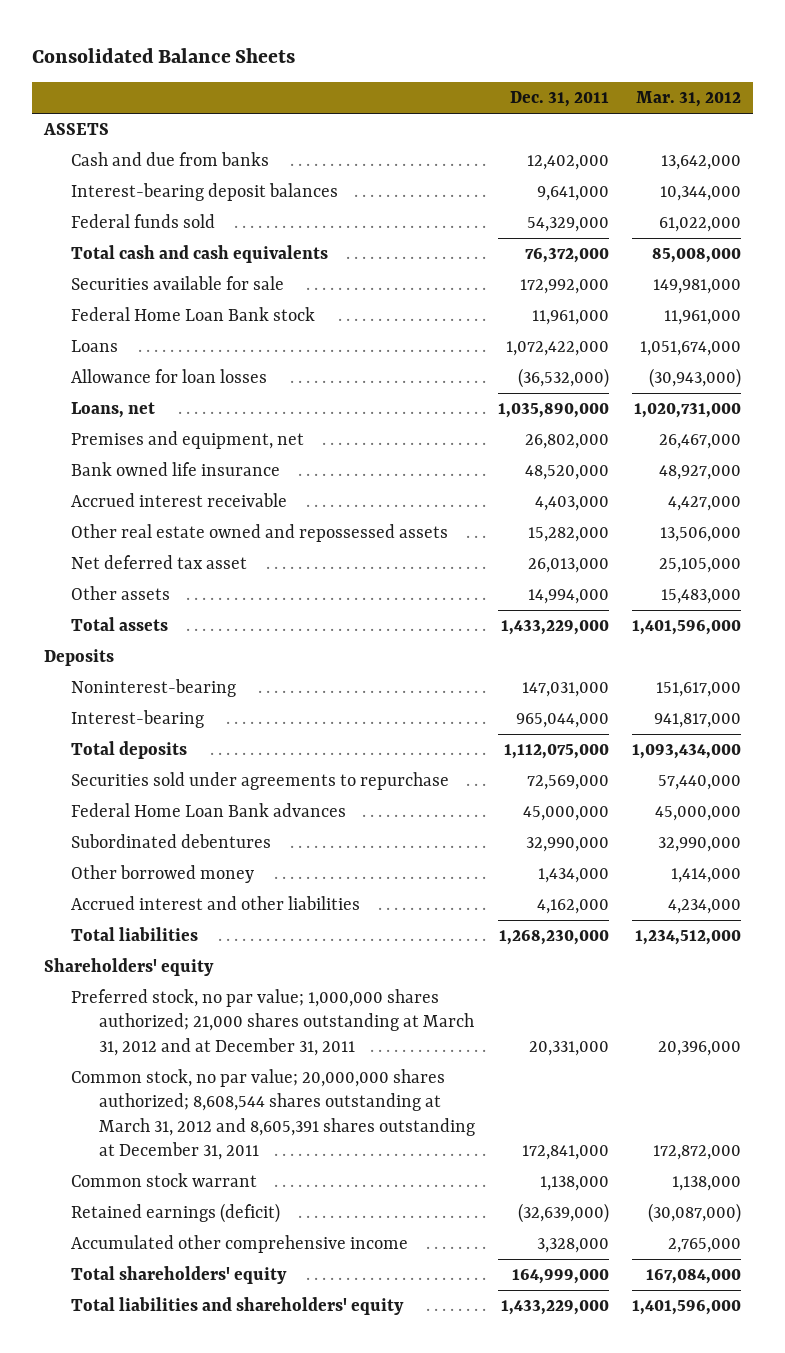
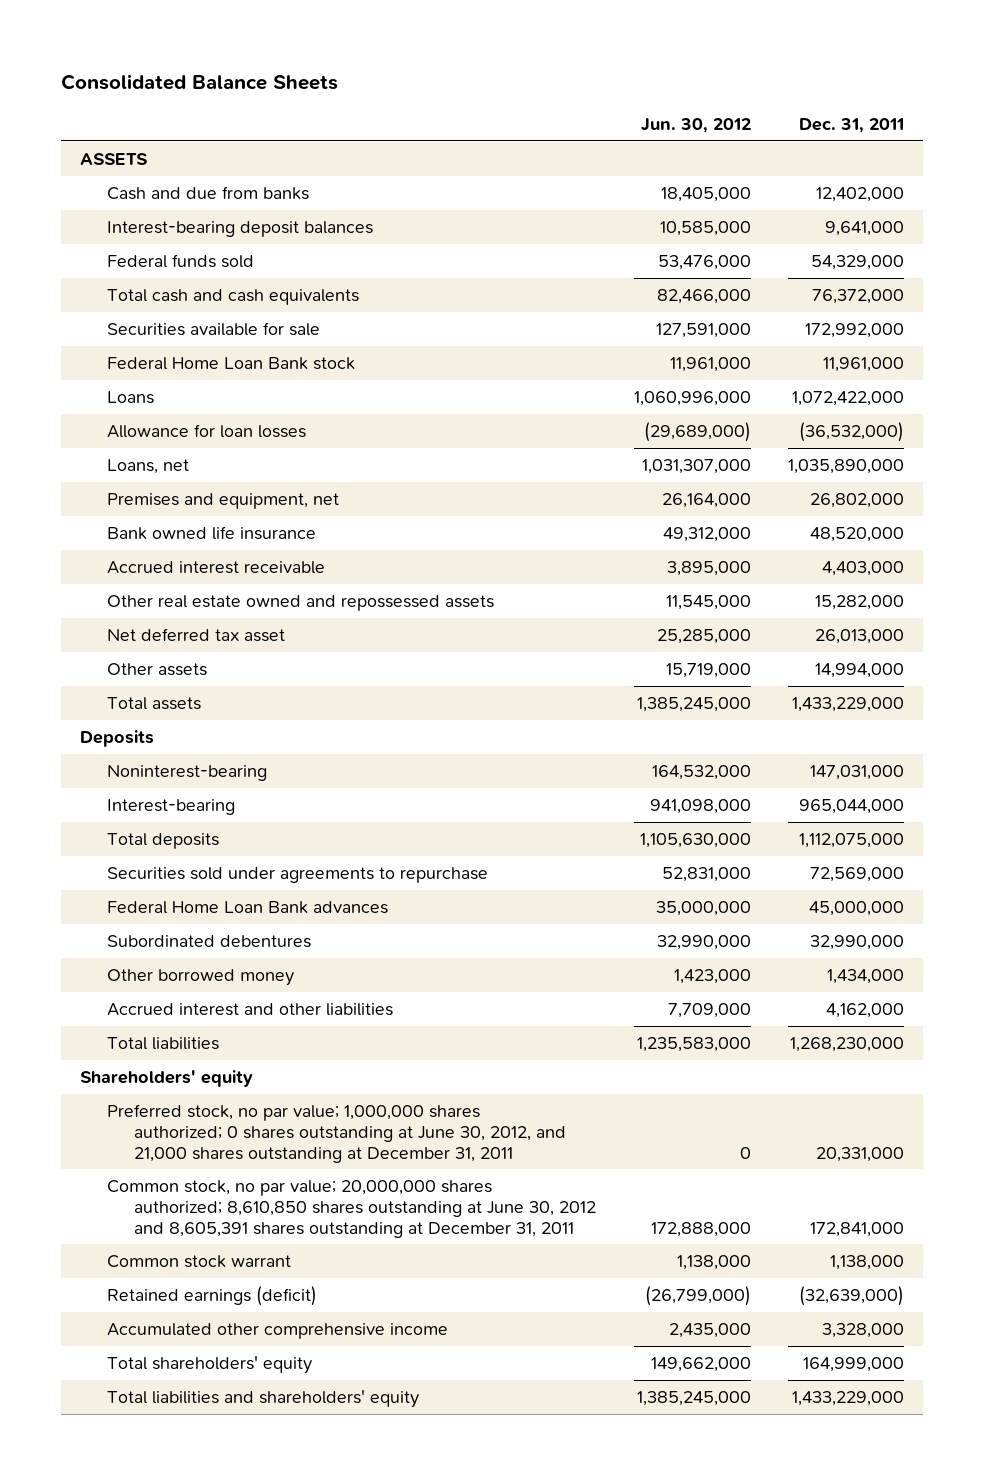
[635,91,741,108] Mar. 31, 2012 -> none
none -> [640,118,751,134] Jun. 30, 2012
[71,989,474,1056] Preferred stock, no par value; 1,000,000 shares authorized; 21,000 shares outstanding at March 31, 2012 and at December 31, 2011 -> [107,1104,567,1163] Preferred stock, no par value; 1,000,000 shares authorized; 0 shares outstanding at June 30, 2012, and 21,000 shares outstanding at December 31, 2011
[71,1069,475,1160] Common stock, no par value; 20,000,000 shares authorized; 8,608,544 shares outstanding at March 31, 2012 and 8,605,391 shares outstanding at December 31, 2011 -> [107,1180,597,1238] Common stock, no par value; 20,000,000 shares authorized; 8,610,850 shares outstanding at June 30, 2012 and 8,605,391 shares outstanding at December 31, 2011

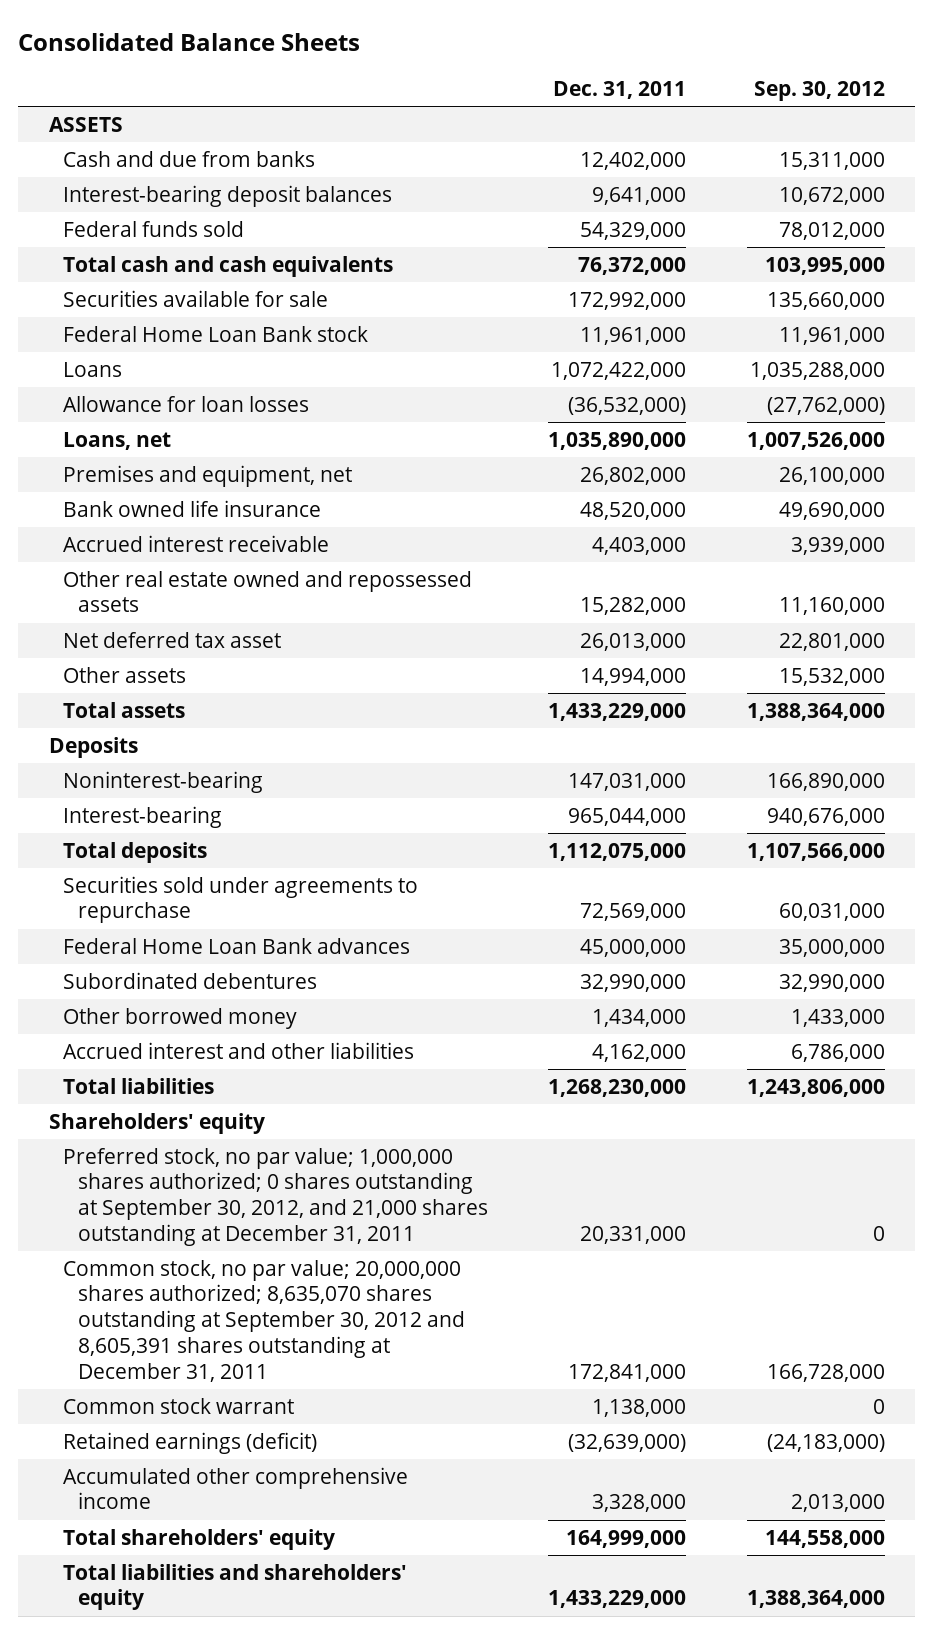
[640,118,751,134] Jun. 30, 2012 -> none
none -> [753,80,885,101] Sep. 30, 2012
[107,1104,567,1163] Preferred stock, no par value; 1,000,000 shares authorized; 0 shares outstanding at June 30, 2012, and 21,000 shares outstanding at December 31, 2011 -> [63,1147,489,1246] Preferred stock, no par value; 1,000,000 shares authorized; 0 shares outstanding at September 30, 2012, and 21,000 shares outstanding at December 31, 2011
[107,1180,597,1238] Common stock, no par value; 20,000,000 shares authorized; 8,610,850 shares outstanding at June 30, 2012 and 8,605,391 shares outstanding at December 31, 2011 -> [63,1259,466,1382] Common stock, no par value; 20,000,000 shares authorized; 8,635,070 shares outstanding at September 30, 2012 and 8,605,391 shares outstanding at December 31, 2011

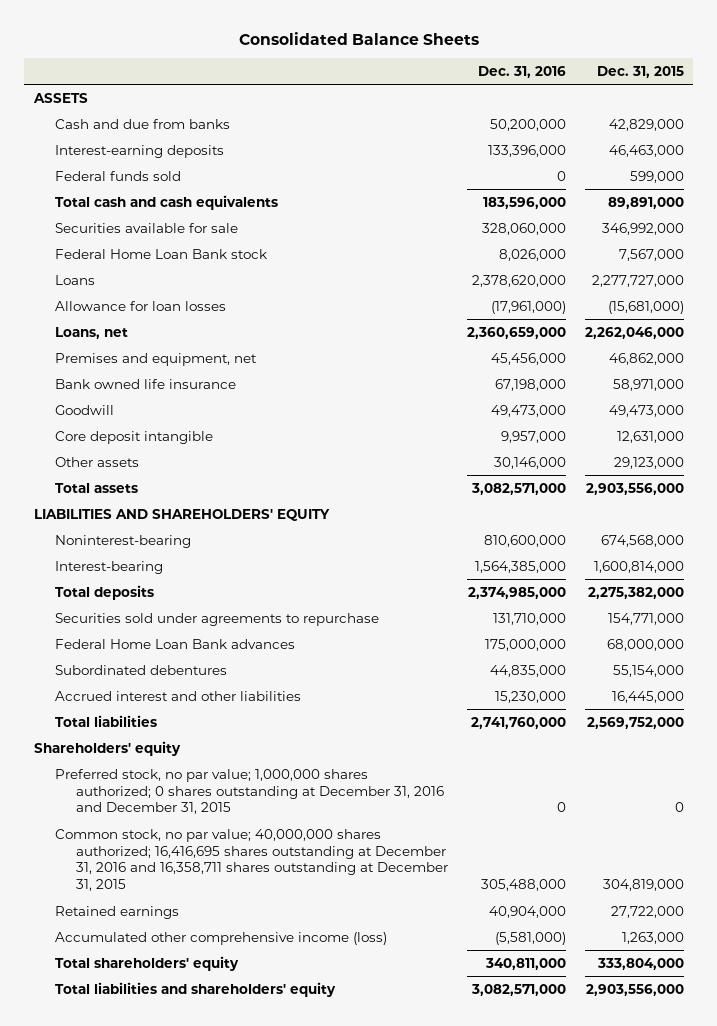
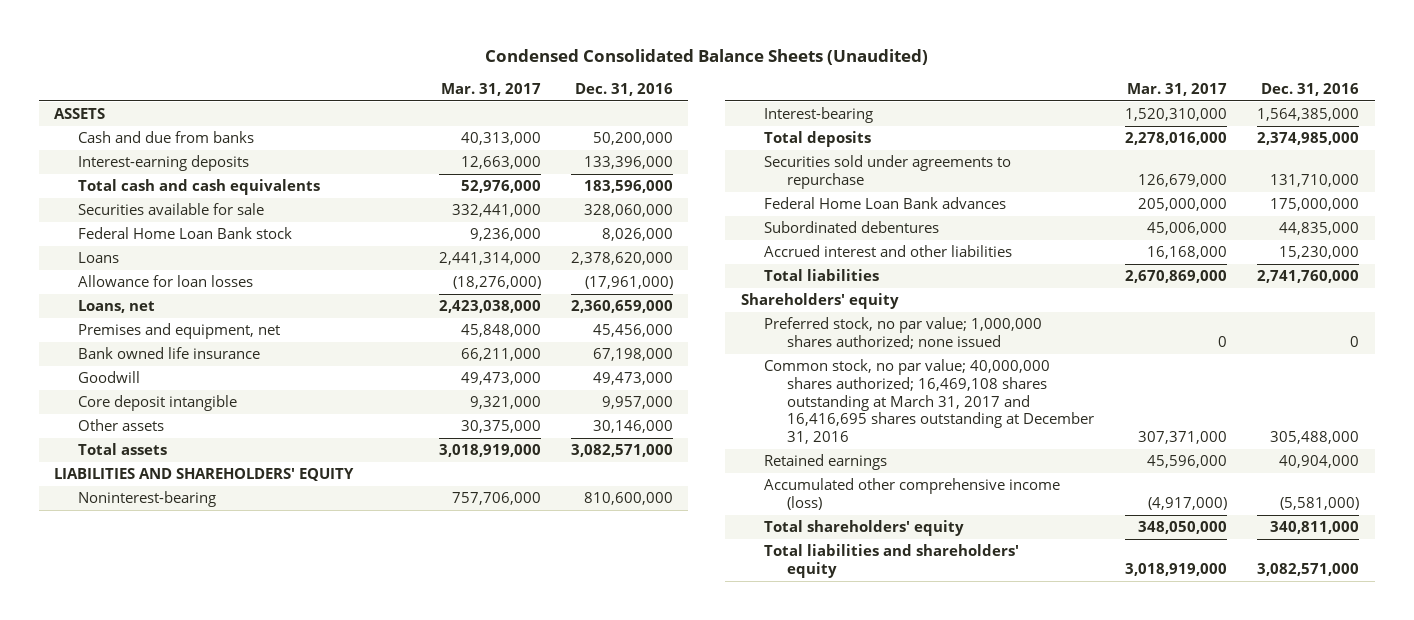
[238,31,479,45] Consolidated Balance Sheets -> [484,49,928,66] Condensed Consolidated Balance Sheets (Unaudited)
[596,66,684,79] Dec. 31, 2015 -> none
none -> [440,83,541,97] Mar. 31, 2017
[54,170,181,181] Federal funds sold -> none
[54,768,445,815] Preferred stock, no par value; 1,000,000 shares authorized; 0 shares outstanding at December 31, 2016 and December 31, 2015 -> [764,317,1043,349] Preferred stock, no par value; 1,000,000 shares authorized; none issued
[54,828,449,892] Common stock, no par value; 40,000,000 shares authorized; 16,416,695 shares outstanding at December 31, 2016 and 16,358,711 shares outstanding at December 31, 2015 -> [764,359,1095,445] Common stock, no par value; 40,000,000 shares authorized; 16,469,108 shares outstanding at March 31, 2017 and 16,416,695 shares outstanding at December 31, 2016

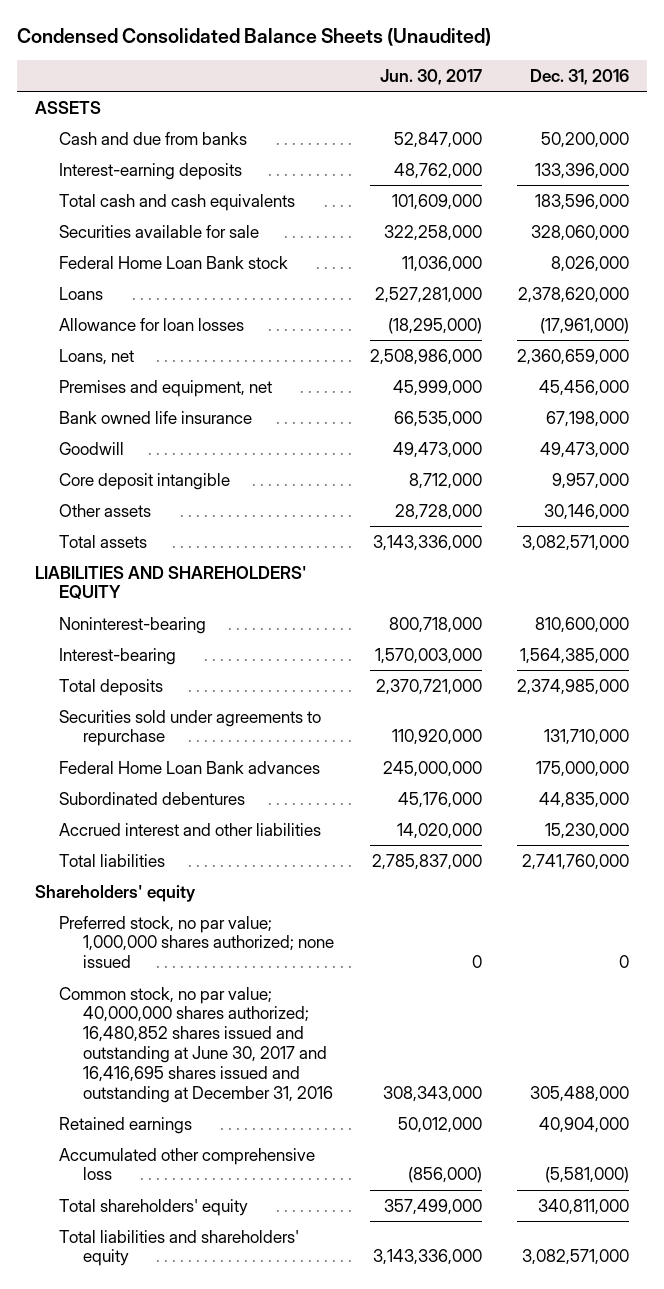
[440,83,541,97] Mar. 31, 2017 -> none
none -> [379,69,482,86] Jun. 30, 2017
[764,359,1095,445] Common stock, no par value; 40,000,000 shares authorized; 16,469,108 shares outstanding at March 31, 2017 and 16,416,695 shares outstanding at December 31, 2016 -> [58,986,334,1104] Common stock, no par value; 40,000,000 shares authorized; 16,480,852 shares issued and outstanding at June 30, 2017 and 16,416,695 shares issued and outstanding at December 31, 2016
[764,478,1061,510] Accumulated other comprehensive income (loss) -> [58,1147,315,1181] Accumulated other comprehensive loss

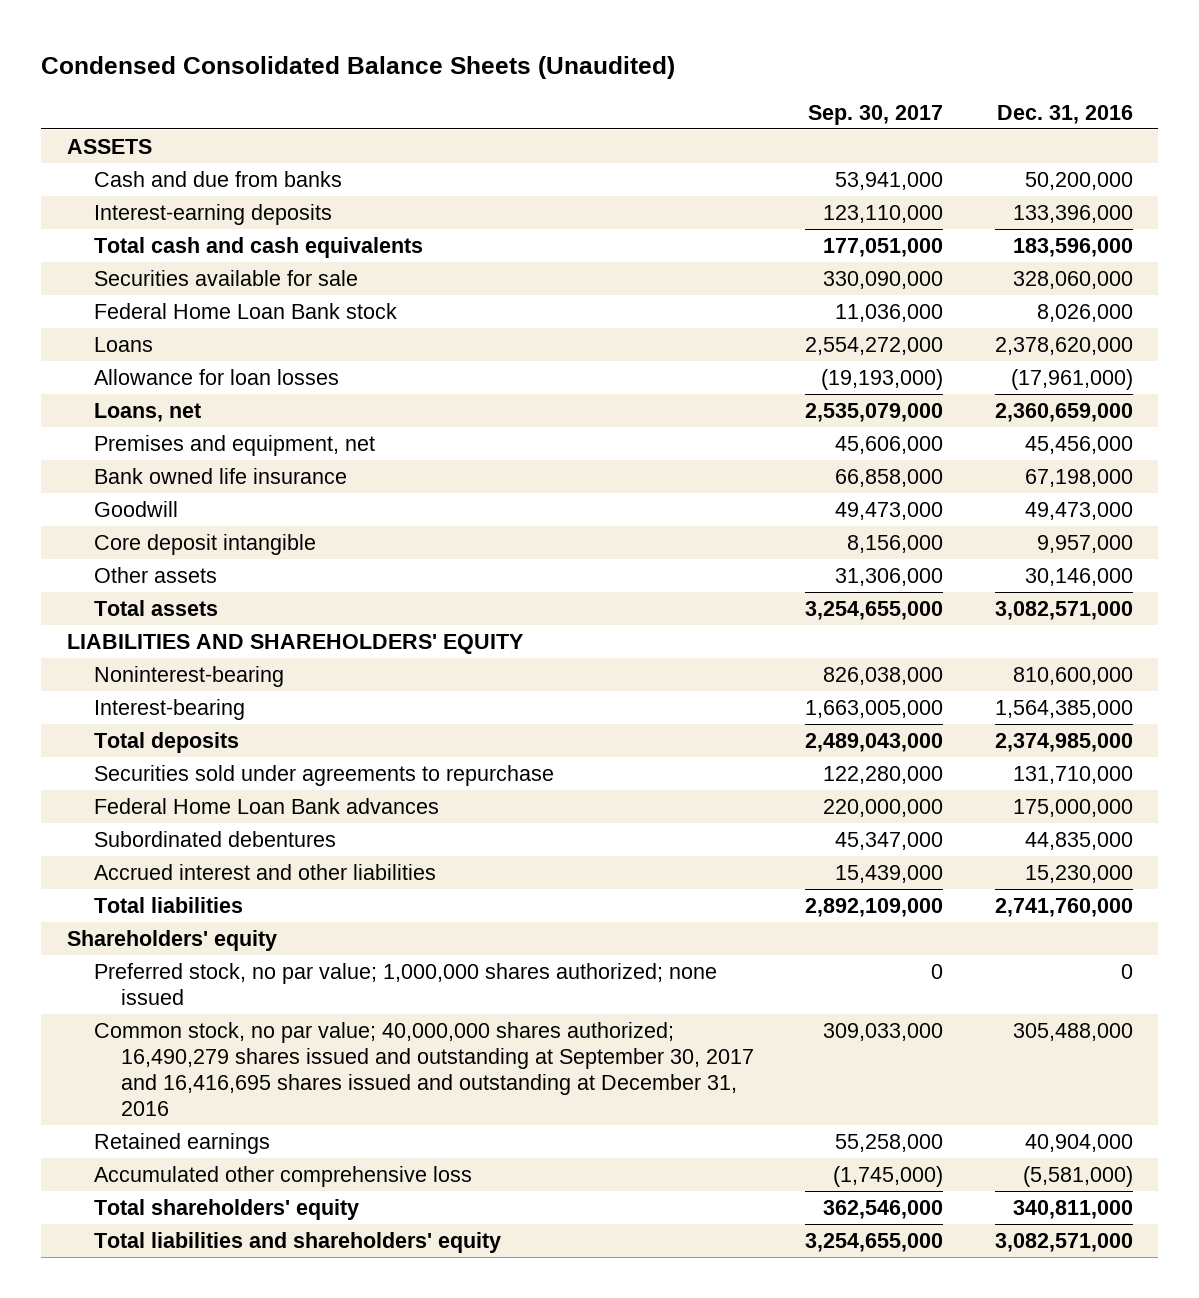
[379,69,482,86] Jun. 30, 2017 -> none
none -> [808,104,944,125] Sep. 30, 2017
[58,986,334,1104] Common stock, no par value; 40,000,000 shares authorized; 16,480,852 shares issued and outstanding at June 30, 2017 and 16,416,695 shares issued and outstanding at December 31, 2016 -> [93,1021,754,1117] Common stock, no par value; 40,000,000 shares authorized; 16,490,279 shares issued and outstanding at September 30, 2017 and 16,416,695 shares issued and outstanding at December 31, 2016

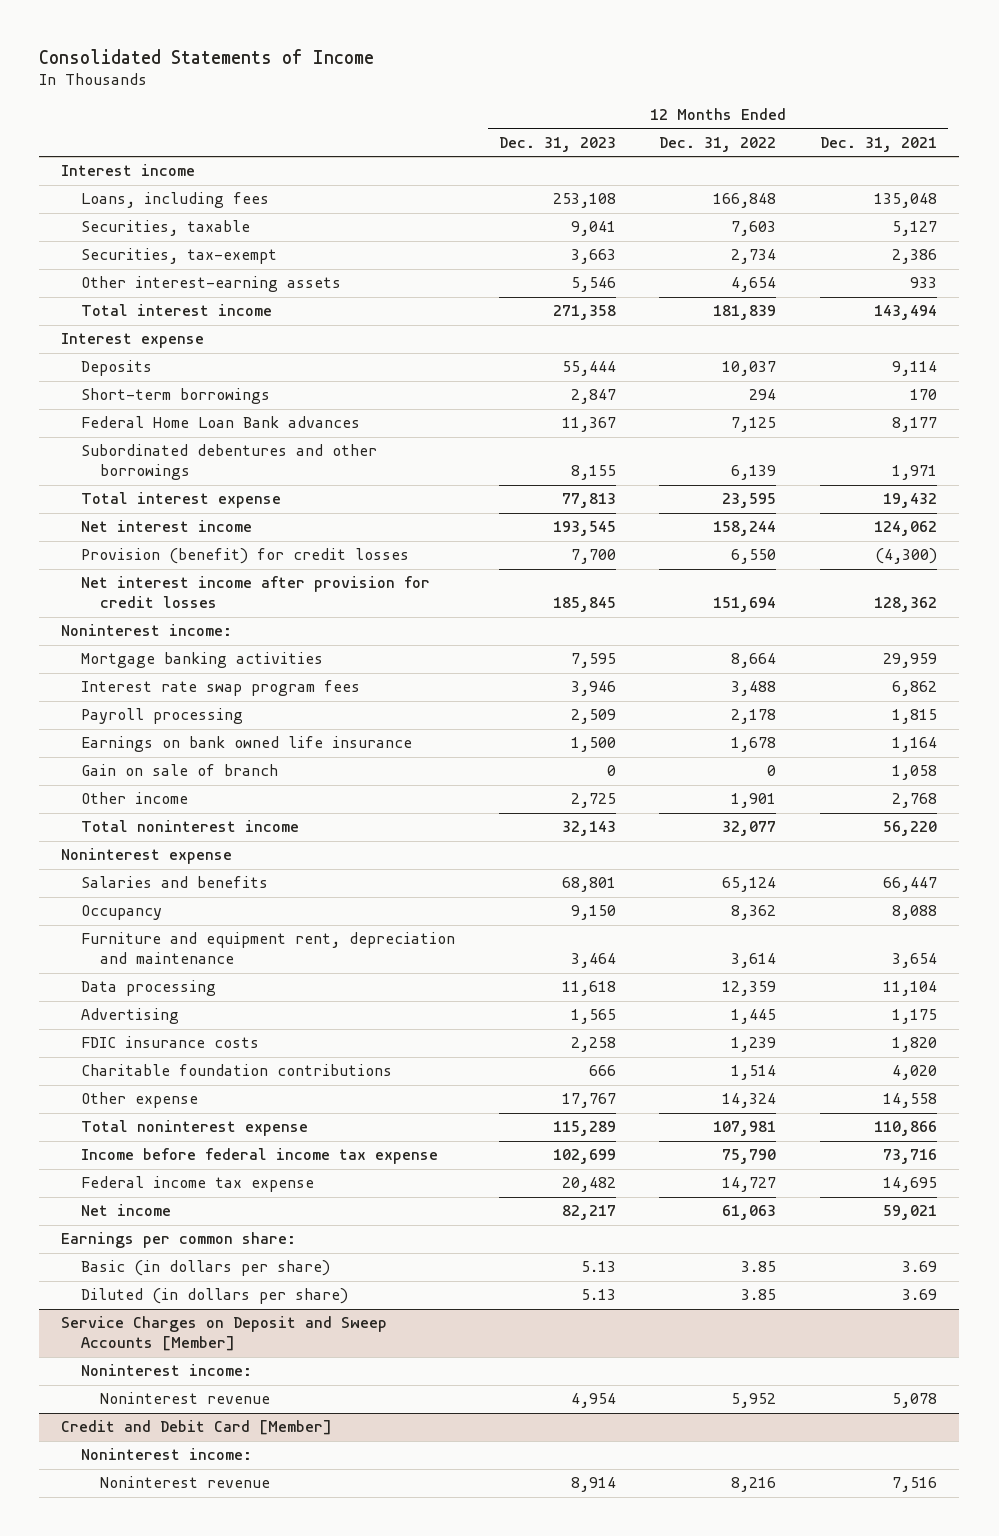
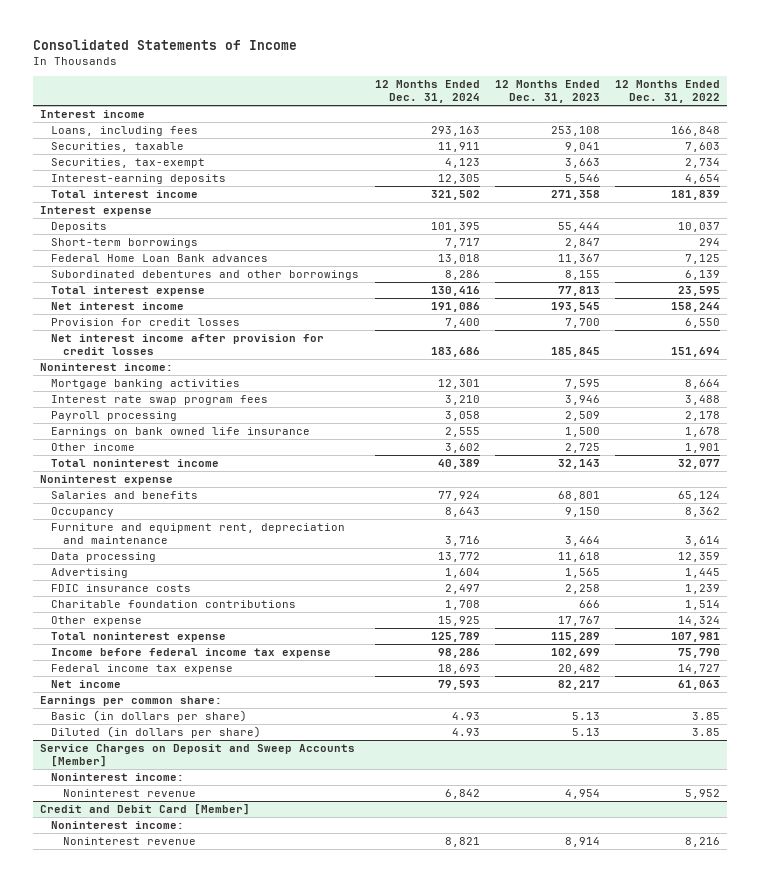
[820,137,938,153] Dec. 31, 2021 -> none
none -> [374,80,480,104] 12 Months Ended Dec. 31, 2024
[80,276,341,293] Other interest-earning assets -> [51,174,227,185] Interest-earning deposits
[80,548,409,565] Provision (benefit) for credit losses -> [51,318,241,327] Provision for credit losses
[80,764,278,777] Gain on sale of branch -> none

